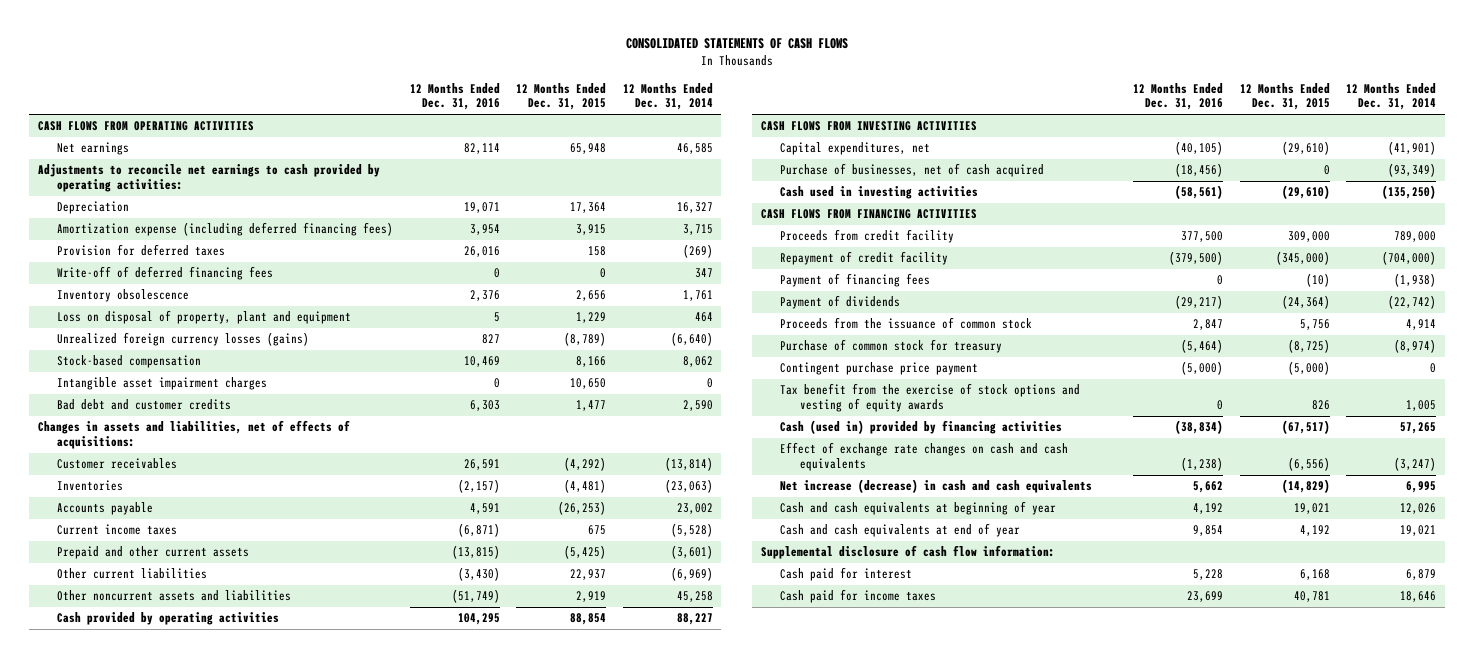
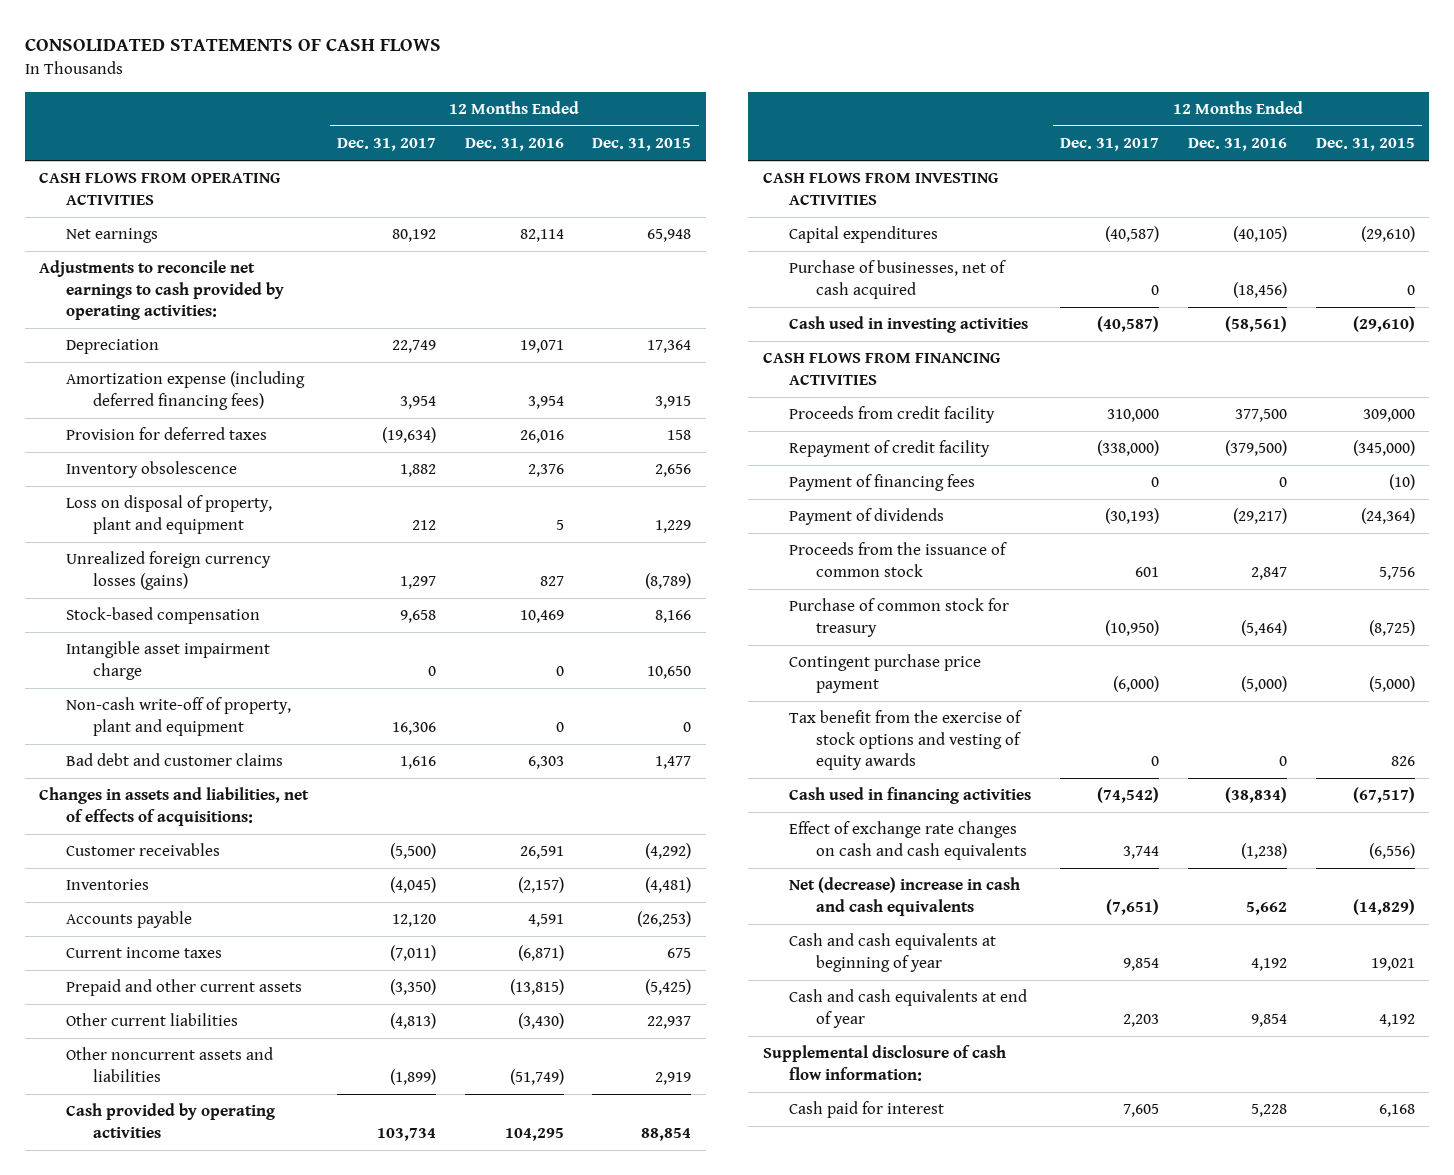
[623,82,714,111] 12 Months Ended Dec. 31, 2014 -> none
none -> [337,138,437,152] Dec. 31, 2017
[57,266,274,281] Write-off of deferred financing fees -> none
[57,377,268,391] Intangible asset impairment charges -> [65,641,270,680] Intangible asset impairment charge
none -> [65,697,291,736] Non-cash write-off of property, plant and equipment
[57,399,232,411] Bad debt and customer credits -> [65,753,283,767] Bad debt and customer claims
[780,142,931,156] Capital expenditures, net -> [789,226,939,244] Capital expenditures
[780,420,1063,435] Cash (used in) provided by financing activities -> [789,787,1032,805] Cash used in financing activities
[780,479,1093,494] Net increase (decrease) in cash and cash equivalents -> [789,877,1021,916] Net (decrease) increase in cash and cash equivalents
[780,589,937,604] Cash paid for income taxes -> none

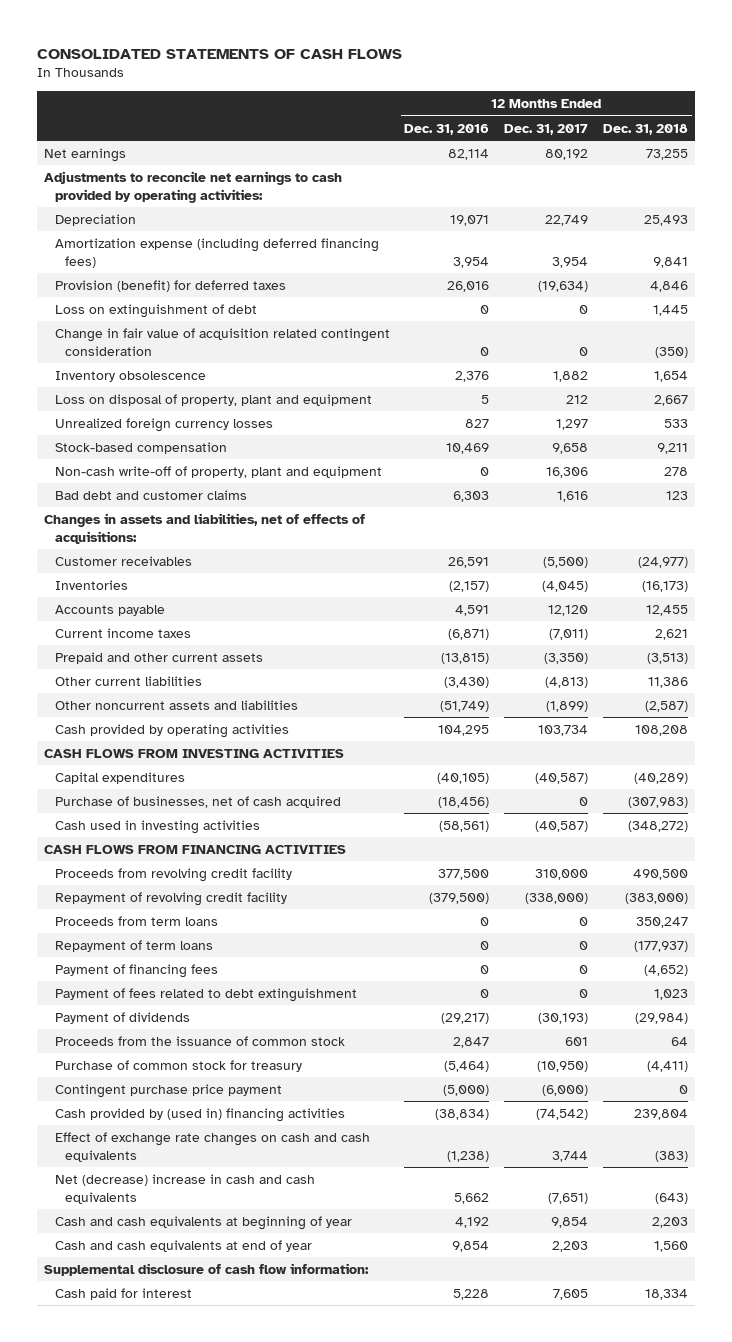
[592,138,692,152] Dec. 31, 2015 -> none
none -> [602,123,688,135] Dec. 31, 2018
[39,172,281,205] CASH FLOWS FROM OPERATING ACTIVITIES -> none
[65,427,267,441] Provision for deferred taxes -> [54,279,286,292] Provision (benefit) for deferred taxes
none -> [54,303,257,318] Loss on extinguishment of debt
none -> [54,327,390,356] Change in fair value of acquisition related contingent consideration
[65,551,271,590] Unrealized foreign currency losses (gains) -> [54,417,273,432] Unrealized foreign currency losses
[65,641,270,680] Intangible asset impairment charge -> none
[789,406,996,424] Proceeds from credit facility -> [54,867,292,882] Proceeds from revolving credit facility
[789,440,991,458] Repayment of credit facility -> [54,891,287,906] Repayment of revolving credit facility
none -> [54,915,218,926] Proceeds from term loans
none -> [54,939,213,952] Repayment of term loans
none -> [54,987,357,1002] Payment of fees related to debt extinguishment
[789,710,1023,770] Tax benefit from the exercise of stock options and vesting of equity awards -> none
[789,787,1032,805] Cash used in financing activities -> [54,1107,345,1122] Cash provided by (used in) financing activities

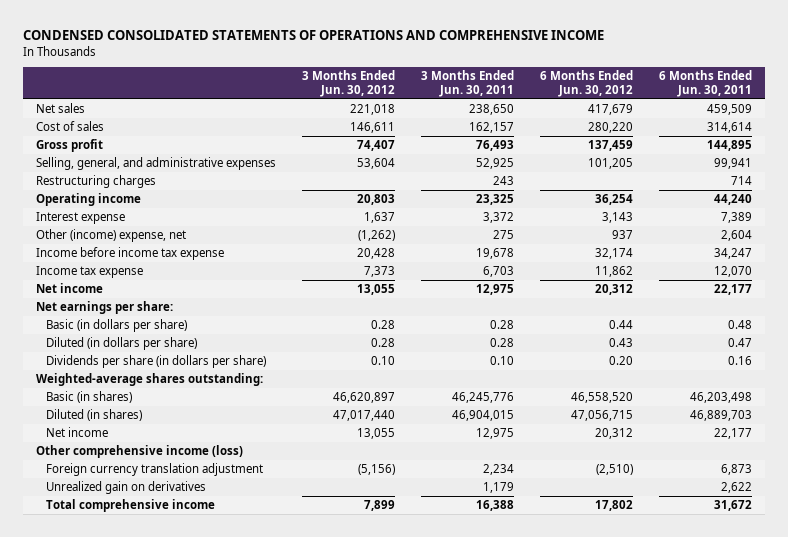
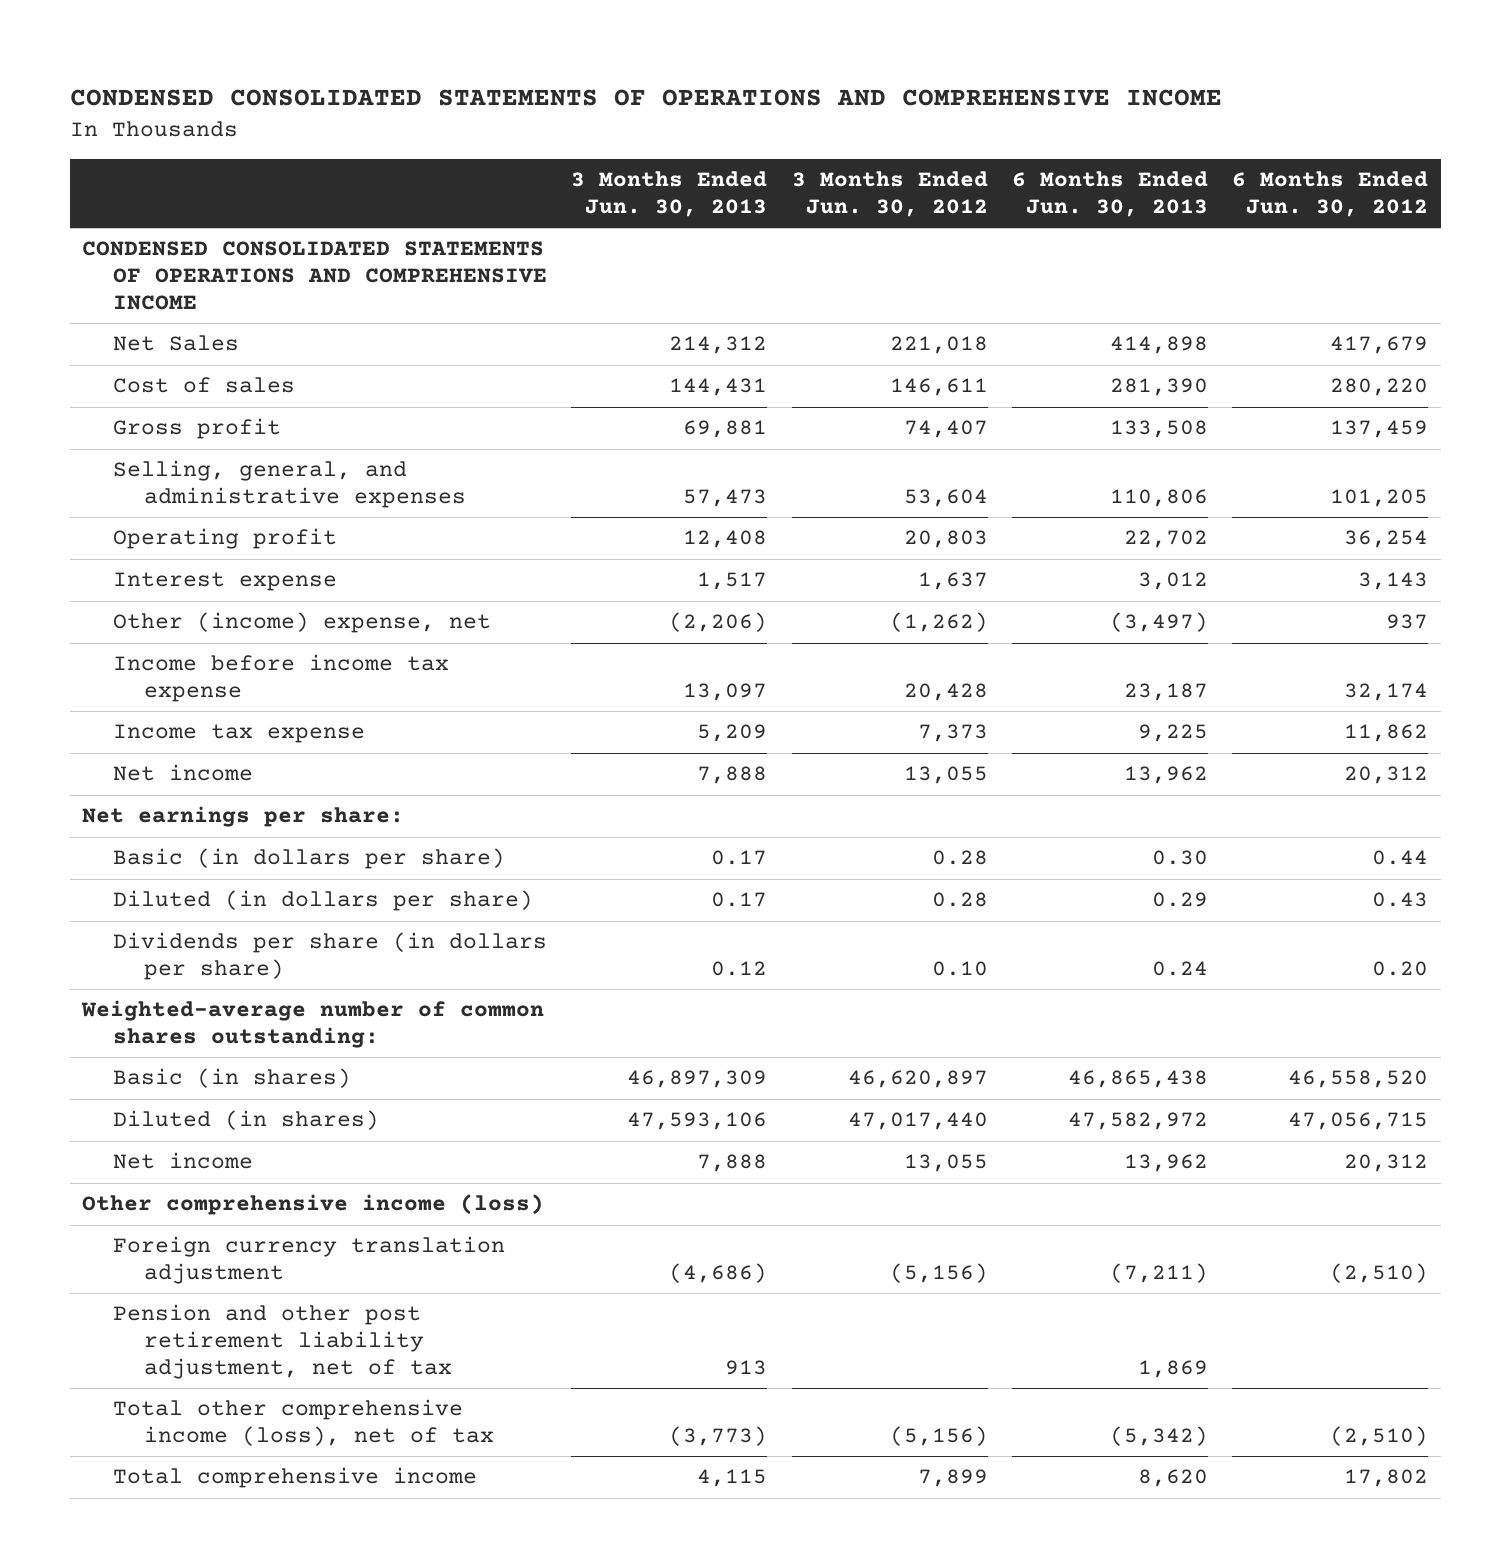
[421,70,515,97] 3 Months Ended Jun. 30, 2011 -> none
[659,70,753,97] 6 Months Ended Jun. 30, 2011 -> none
none -> [571,171,768,218] 3 Months Ended Jun. 30, 2013
none -> [1012,171,1209,218] 6 Months Ended Jun. 30, 2013
none -> [82,241,548,310] CONDENSED CONSOLIDATED STATEMENTS OF OPERATIONS AND COMPREHENSIVE INCOME
[36,103,86,114] Net sales -> [113,335,240,352] Net Sales
[36,175,157,189] Restructuring charges -> none
[36,193,142,207] Operating income -> [113,528,338,550] Operating profit
[36,373,264,387] Weighted-average shares outstanding: -> [81,1000,545,1049] Weighted-average number of common shares outstanding:
[46,481,207,495] Unrealized gain on derivatives -> none
none -> [113,1304,453,1379] Pension and other post retirement liability adjustment, net of tax
none -> [113,1399,495,1447] Total other comprehensive income (loss), net of tax

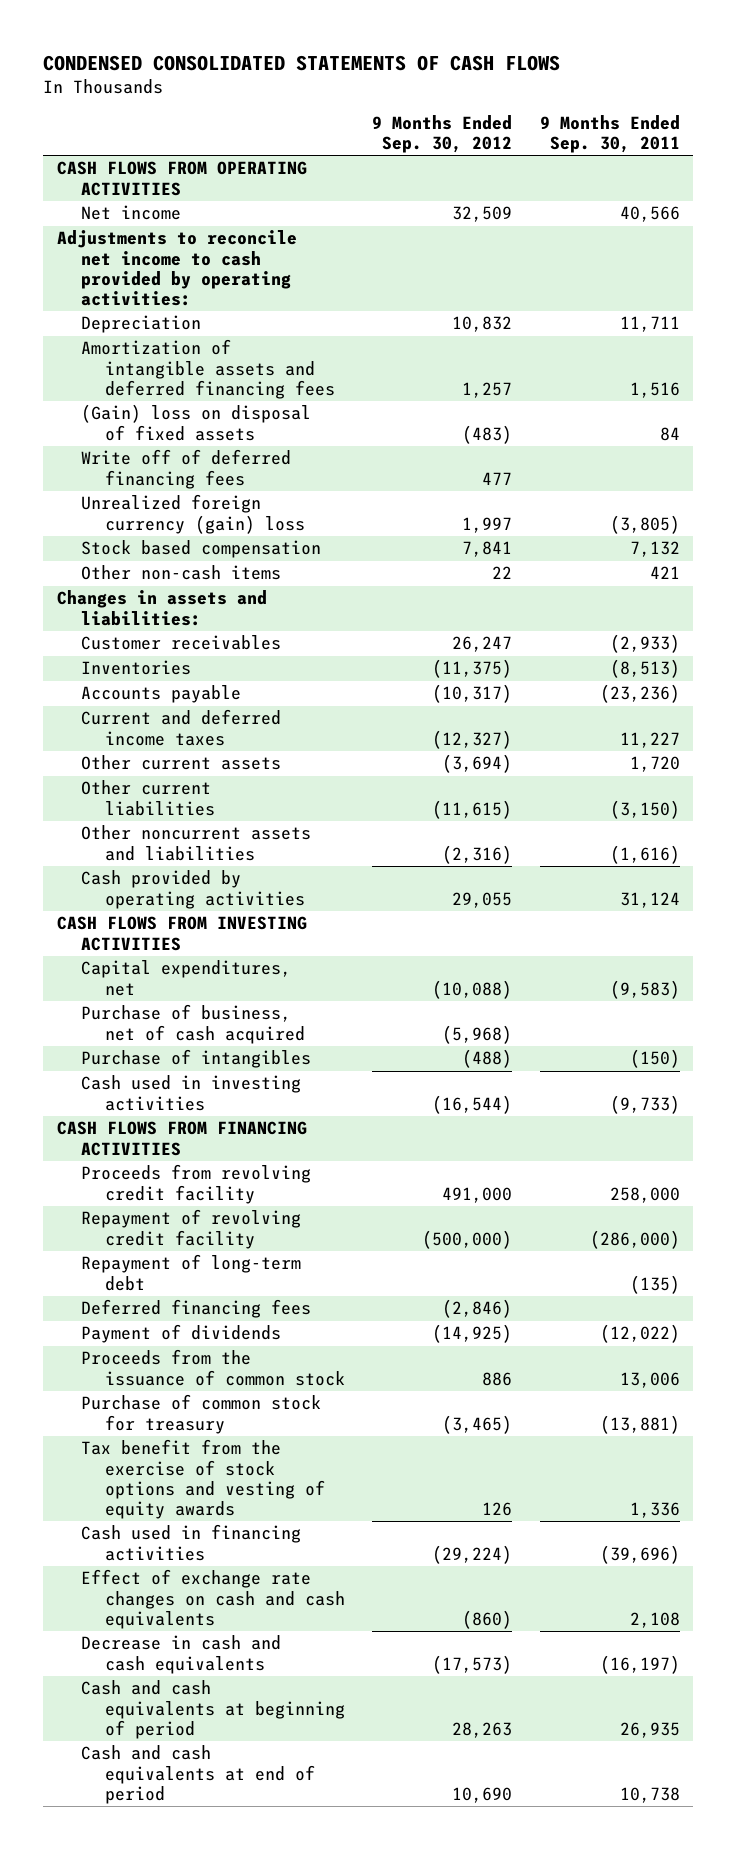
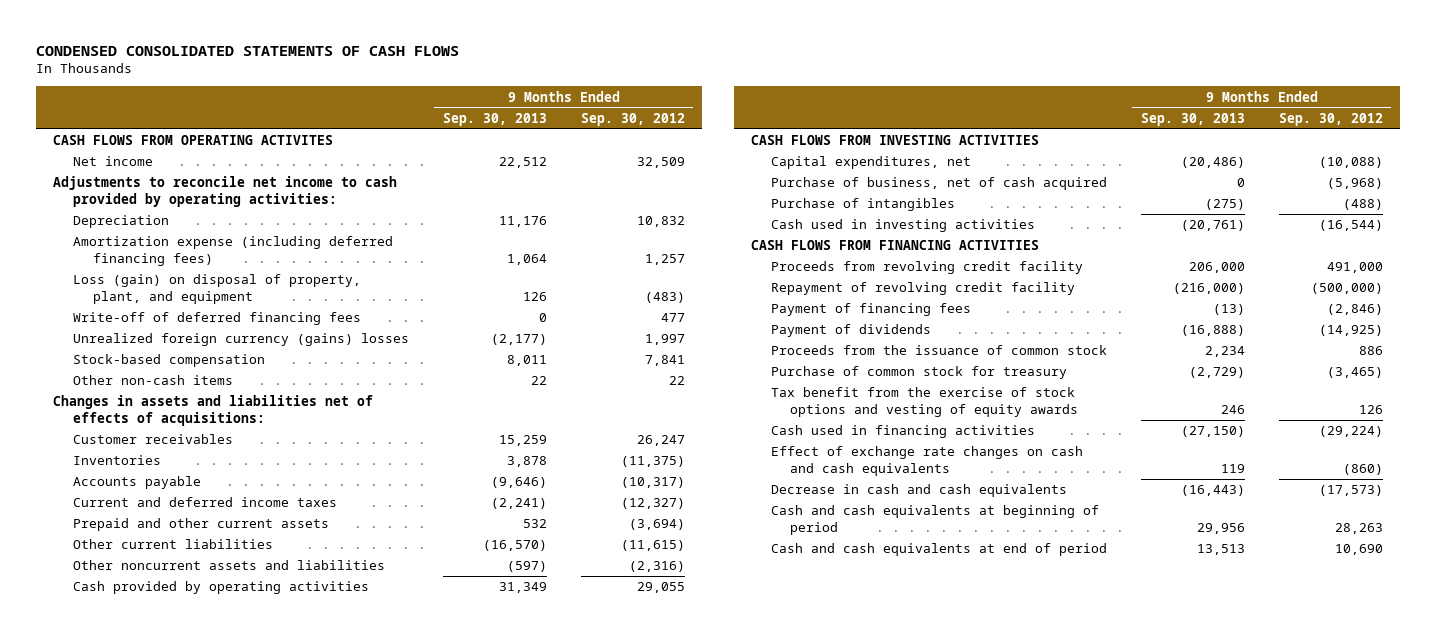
[539,115,680,154] 9 Months Ended Sep. 30, 2011 -> none
none -> [442,112,547,126] Sep. 30, 2013
[56,161,307,196] CASH FLOWS FROM OPERATING ACTIVITIES -> [53,135,334,146] CASH FLOWS FROM OPERATING ACTIVITES
[80,339,335,399] Amortization of intangible assets and deferred financing fees -> [72,236,393,266] Amortization expense (including deferred financing fees)
[80,404,311,441] (Gain) loss on disposal of fixed assets -> [72,274,361,304] Loss (gain) on disposal of property, plant, and equipment
[80,449,291,489] Write off of deferred financing fees -> [72,312,361,326] Write-off of deferred financing fees
[80,494,305,534] Unrealized foreign currency (gain) loss -> [72,333,409,347] Unrealized foreign currency (gains) losses
[80,540,321,559] Stock based compensation -> [72,354,265,368] Stock-based compensation
[56,590,267,626] Changes in assets and liabilities: -> [53,395,374,426] Changes in assets and liabilities net of effects of acquisitions:
[80,755,281,771] Other current assets -> [72,518,329,532] Prepaid and other current assets
[80,1254,301,1291] Repayment of long-term debt -> none
[80,1299,311,1319] Deferred financing fees -> [770,303,971,317] Payment of financing fees

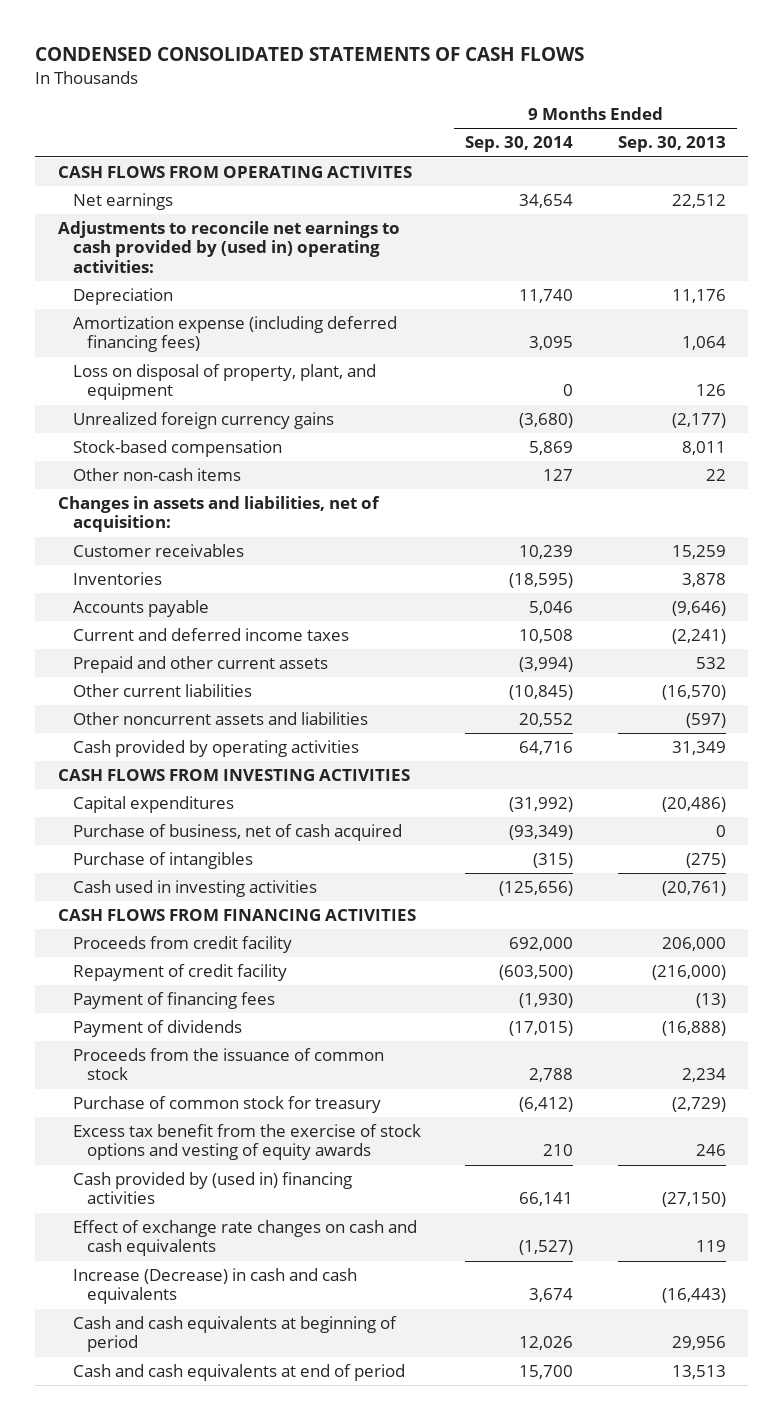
[580,112,685,126] Sep. 30, 2012 -> none
none -> [465,136,574,153] Sep. 30, 2014
[72,156,153,167] Net income -> [72,193,173,211] Net earnings
[53,176,398,207] Adjustments to reconcile net income to cash provided by operating activities: -> [57,221,400,273] Adjustments to reconcile net earnings to cash provided by (used in) operating activities:
[72,312,361,326] Write-off of deferred financing fees -> none
[72,274,361,304] Loss (gain) on disposal of property, plant, and equipment -> [72,364,376,401] Loss on disposal of property, plant, and equipment
[72,333,409,347] Unrealized foreign currency (gains) losses -> [72,412,334,430] Unrealized foreign currency gains
[53,395,374,426] Changes in assets and liabilities net of effects of acquisitions: -> [57,496,380,533] Changes in assets and liabilities, net of acquisition:
[770,156,971,170] Capital expenditures, net -> [72,796,234,814] Capital expenditures
[770,261,1083,275] Proceeds from revolving credit facility -> [72,936,292,954] Proceeds from credit facility
[770,282,1075,296] Repayment of revolving credit facility -> [72,964,287,982] Repayment of credit facility
[770,387,1079,417] Tax benefit from the exercise of stock options and vesting of equity awards -> [72,1124,421,1161] Excess tax benefit from the exercise of stock options and vesting of equity awards
[770,425,1035,439] Cash used in financing activities -> [72,1172,352,1205] Cash provided by (used in) financing activities
[770,484,1067,498] Decrease in cash and cash equivalents -> [72,1268,357,1305] Increase (Decrease) in cash and cash equivalents

